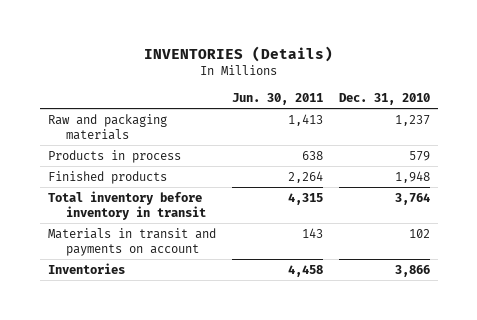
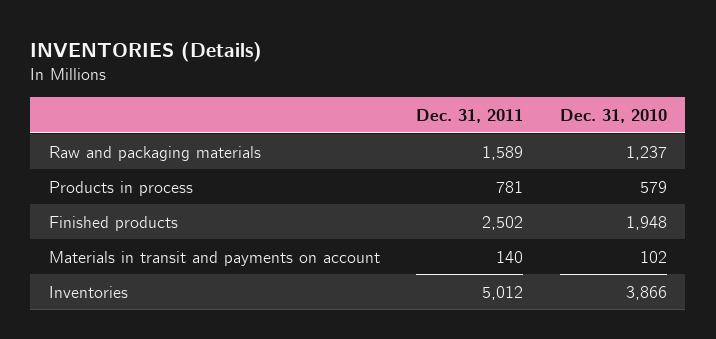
[231,92,323,105] Jun. 30, 2011 -> none
none -> [416,108,524,123] Dec. 31, 2011
[47,190,207,220] Total inventory before inventory in transit -> none

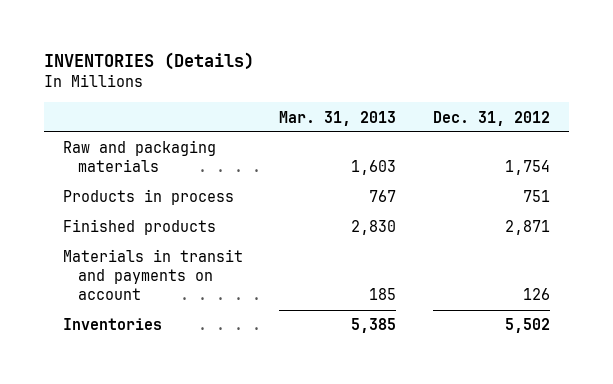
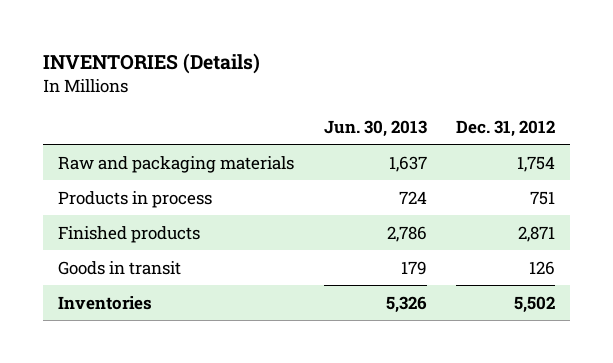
[279,110,397,126] Mar. 31, 2013 -> none
none -> [323,120,427,138] Jun. 30, 2013
[62,249,243,301] Materials in transit and payments on account -> [57,260,181,275] Goods in transit

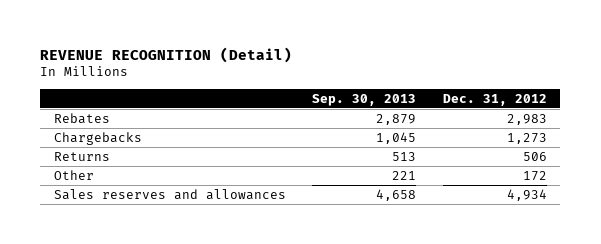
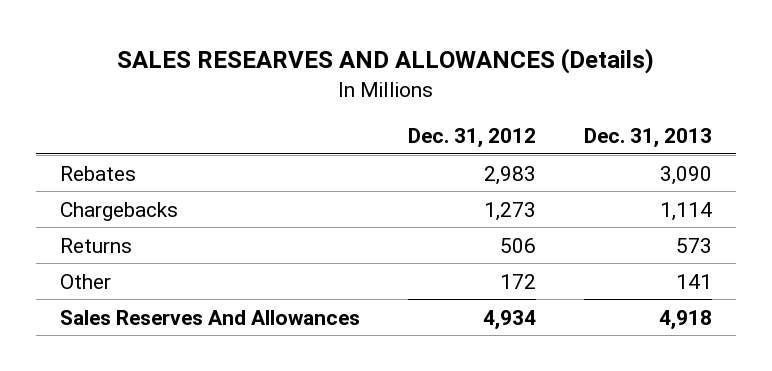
[40,46,293,63] REVENUE RECOGNITION (Detail) -> [117,48,655,75] SALES RESEARVES AND ALLOWANCES (Details)
[312,93,417,106] Sep. 30, 2013 -> none
none -> [583,128,712,149] Dec. 31, 2013
[53,188,286,200] Sales reserves and allowances -> [60,309,361,325] Sales Reserves And Allowances

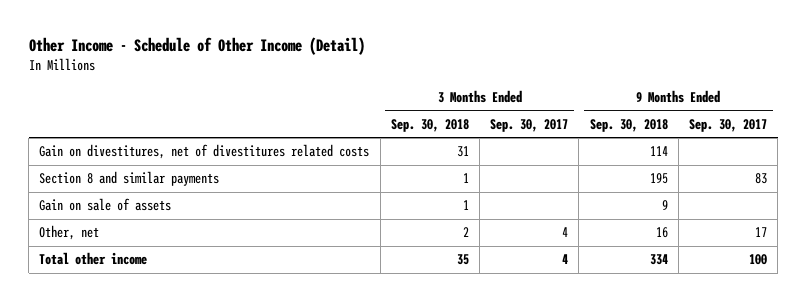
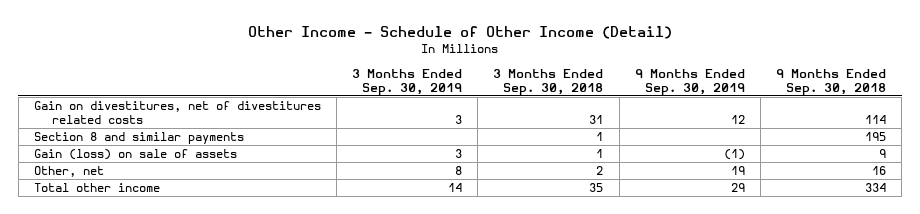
[490,118,569,132] Sep. 30, 2017 -> none
[689,118,768,132] Sep. 30, 2017 -> none
none -> [352,68,463,95] 3 Months Ended Sep. 30, 2019
none -> [634,68,745,95] 9 Months Ended Sep. 30, 2019
[39,198,172,212] Gain on sale of assets -> [33,149,237,161] Gain (loss) on sale of assets

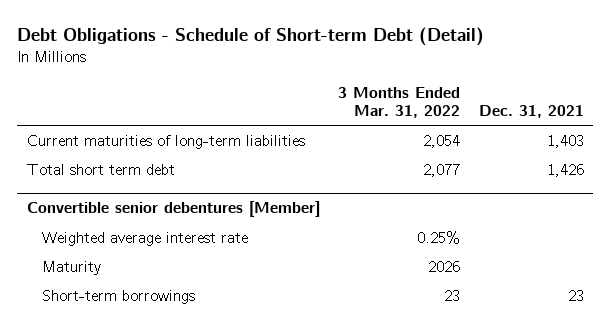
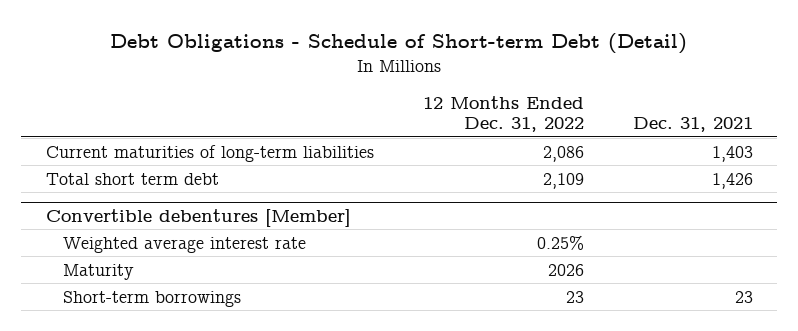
[338,86,461,119] 3 Months Ended Mar. 31, 2022 -> none
none -> [422,95,584,133] 12 Months Ended Dec. 31, 2022
[26,201,320,218] Convertible senior debentures [Member] -> [45,208,351,227] Convertible debentures [Member]

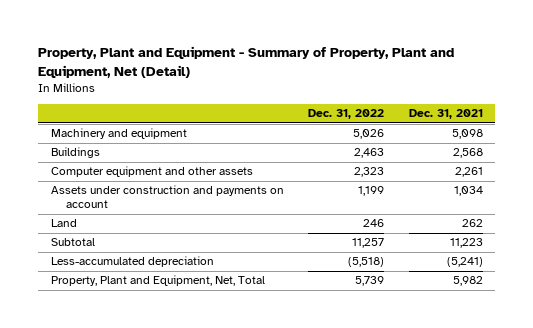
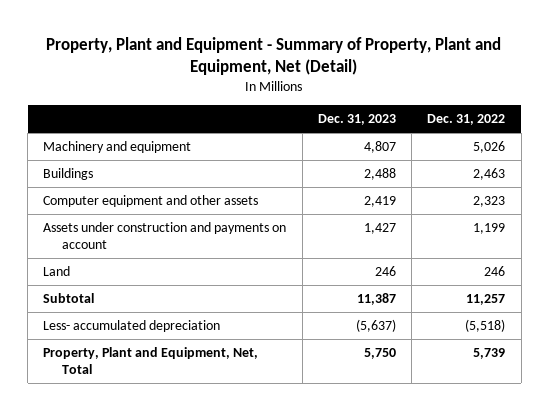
[408,109,483,120] Dec. 31, 2021 -> none
none -> [317,114,396,126] Dec. 31, 2023
[50,256,214,268] Less-accumulated depreciation -> [43,320,221,333] Less- accumulated depreciation

